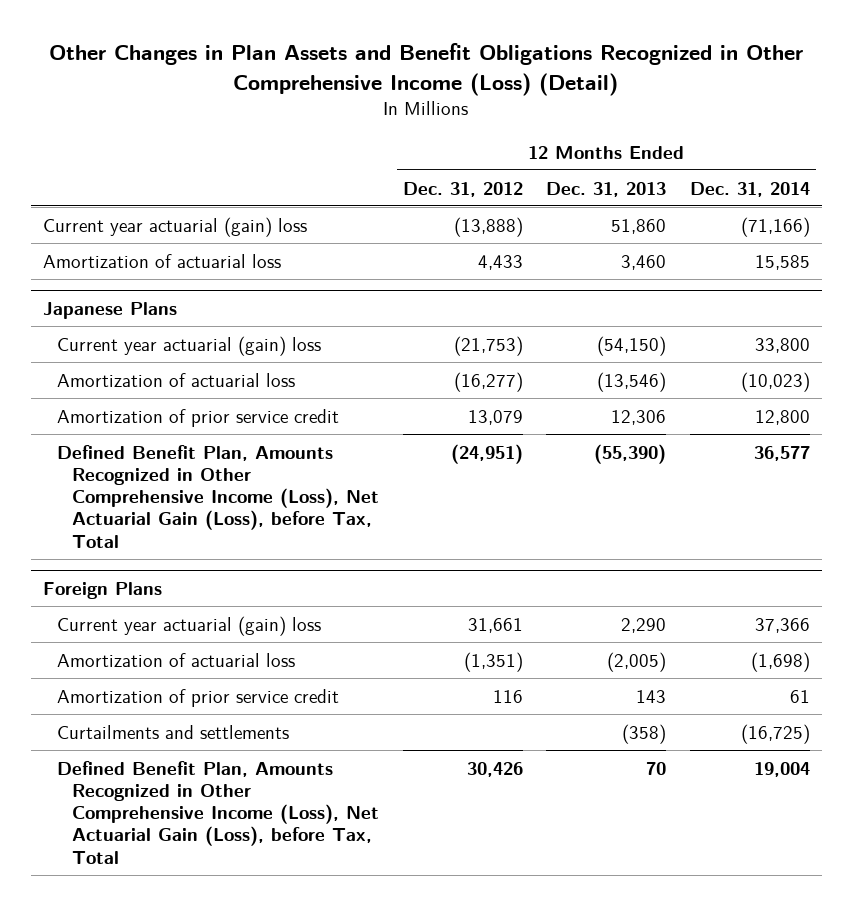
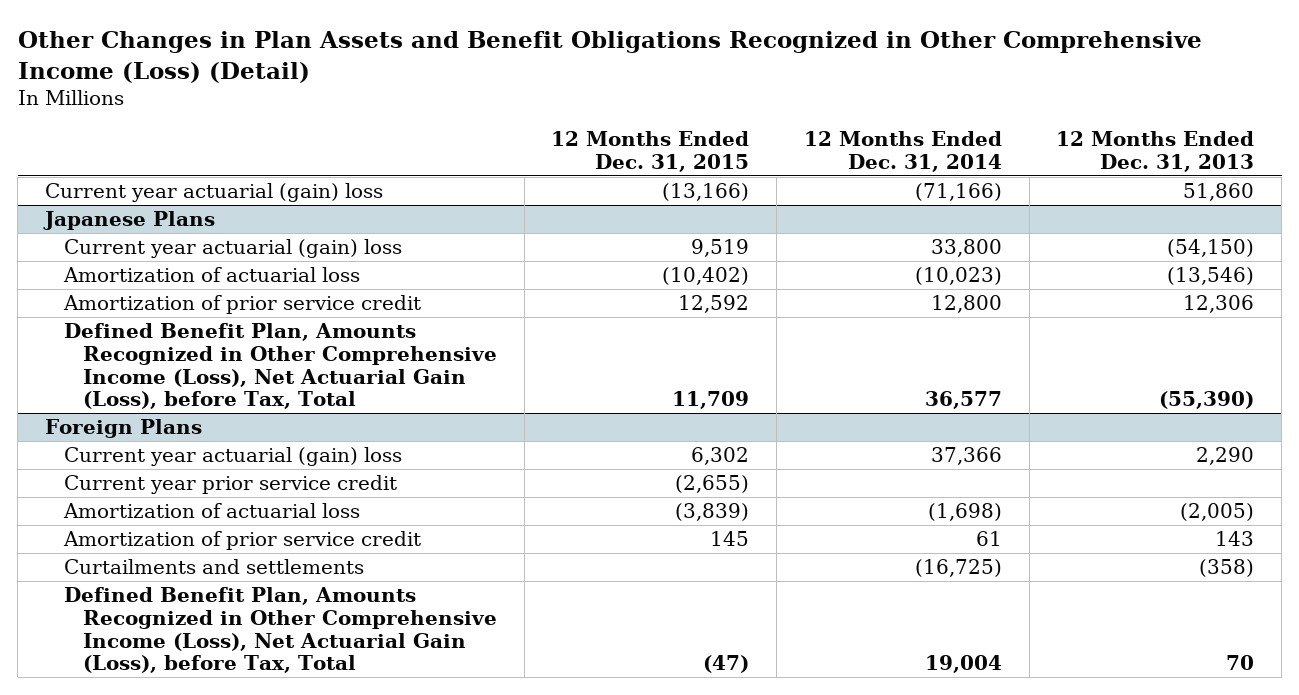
[402,181,523,197] Dec. 31, 2012 -> none
none -> [551,131,750,173] 12 Months Ended Dec. 31, 2015
[42,253,281,268] Amortization of actuarial loss -> none
none -> [63,475,397,495] Current year prior service credit

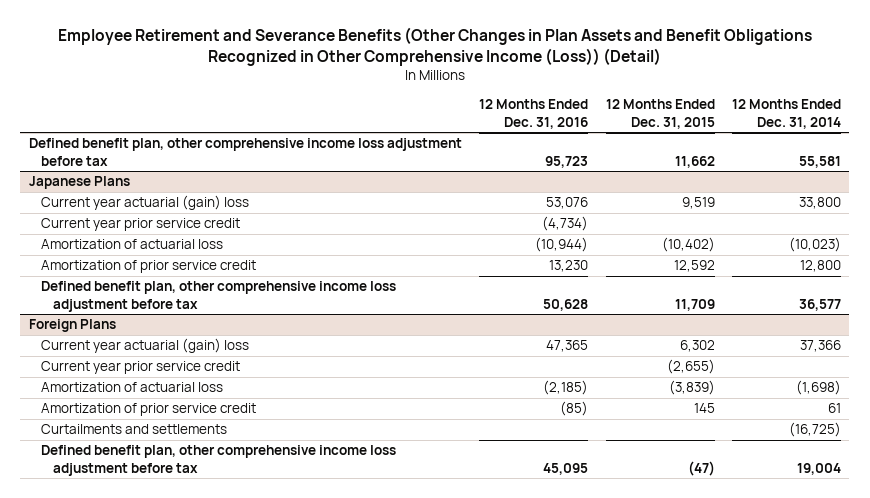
[17,31,1202,83] Other Changes in Plan Assets and Benefit Obligations Recognized in Other Comprehensive Income (Loss) (Detail) -> [57,27,812,67] Employee Retirement and Severance Benefits (Other Changes in Plan Assets and Benefit Obligations Recognized in Other Comprehensive Income (Loss)) (Detail)
[1056,131,1255,173] 12 Months Ended Dec. 31, 2013 -> none
none -> [479,99,589,129] 12 Months Ended Dec. 31, 2016
[44,183,383,203] Current year actuarial (gain) loss -> none
none -> [29,138,463,166] Defined benefit plan, other comprehensive income loss adjustment before tax
none -> [40,218,240,232] Current year prior service credit
[63,323,497,410] Defined Benefit Plan, Amounts Recognized in Other Comprehensive Income (Loss), Net Actuarial Gain (Loss), before Tax, Total -> [40,281,396,312] Defined benefit plan, other comprehensive income loss adjustment before tax
[63,587,497,674] Defined Benefit Plan, Amounts Recognized in Other Comprehensive Income (Loss), Net Actuarial Gain (Loss), before Tax, Total -> [40,445,396,476] Defined benefit plan, other comprehensive income loss adjustment before tax

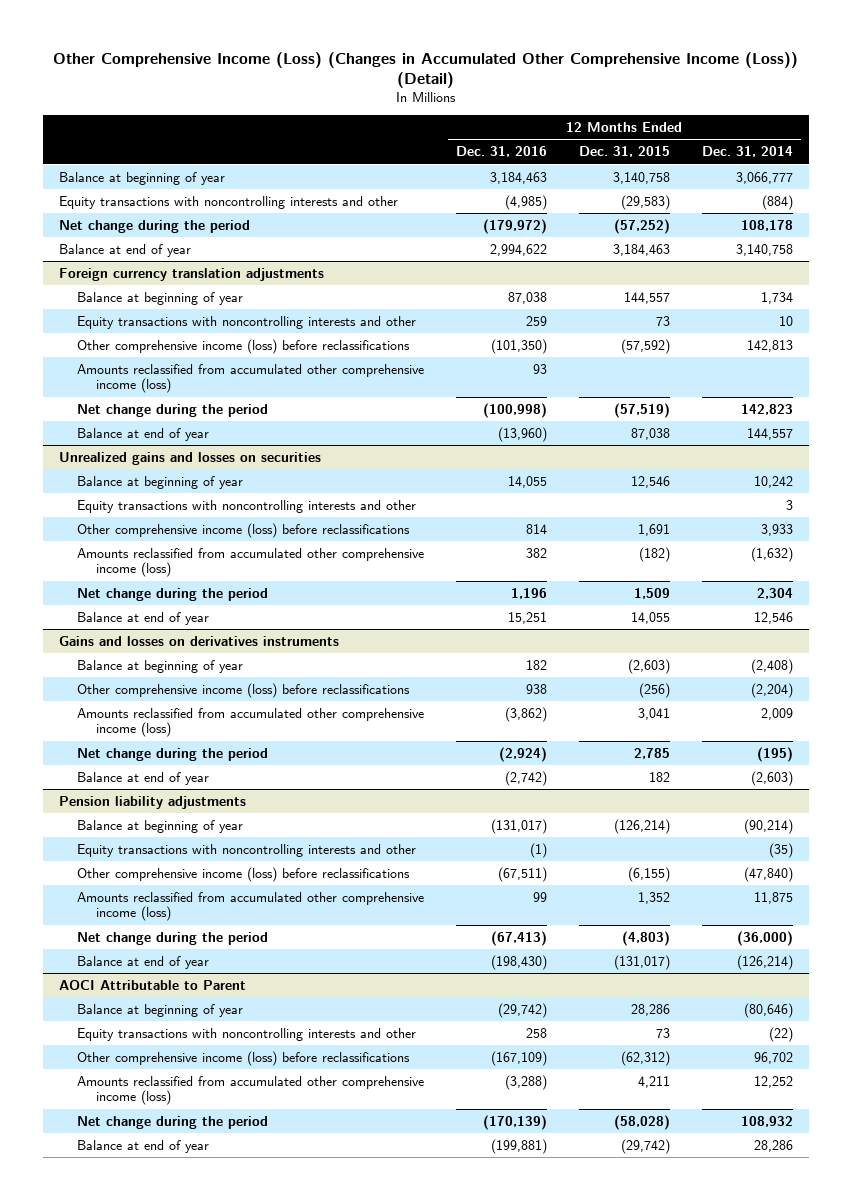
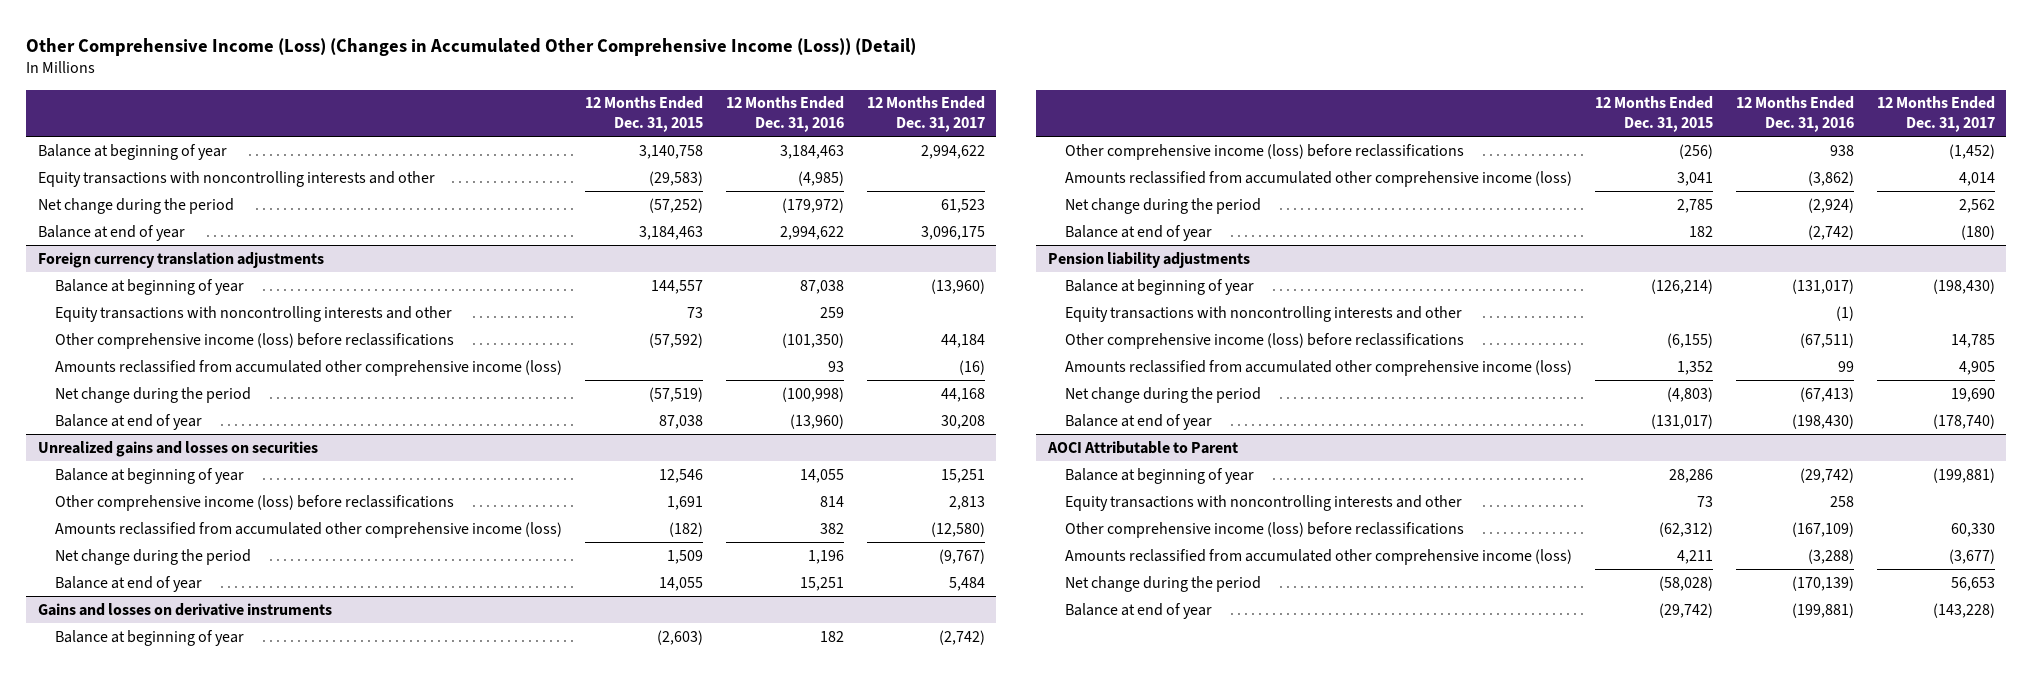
[701,146,793,158] Dec. 31, 2014 -> none
none -> [866,96,985,133] 12 Months Ended Dec. 31, 2017
[77,499,417,513] Equity transactions with noncontrolling interests and other -> none
[58,635,339,646] Gains and losses on derivatives instruments -> [37,602,332,616] Gains and losses on derivative instruments

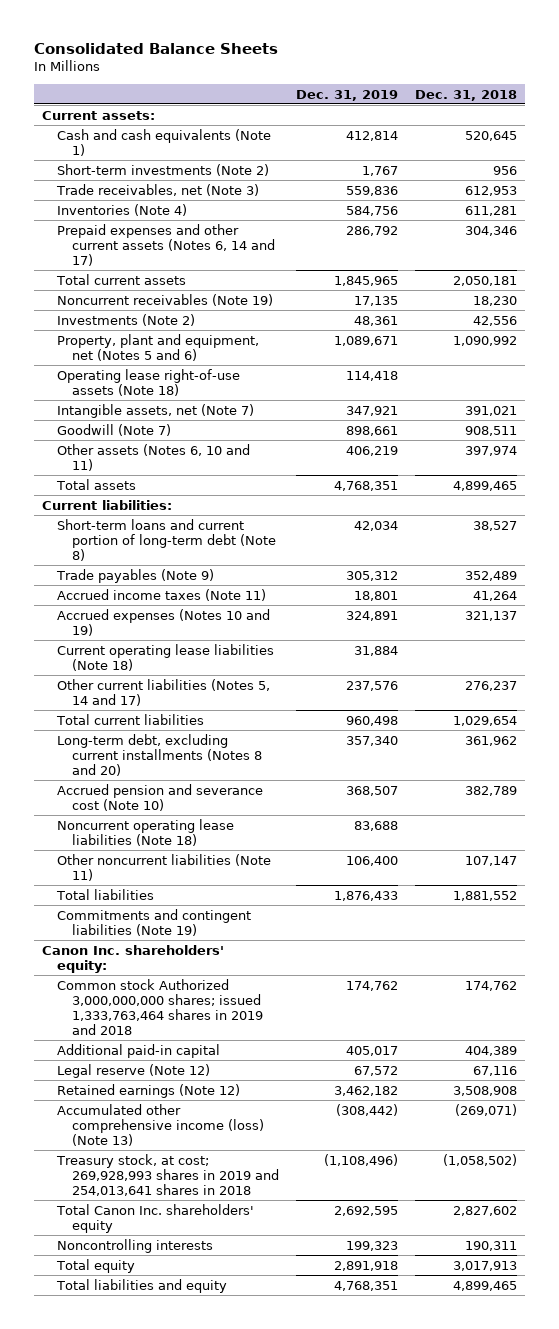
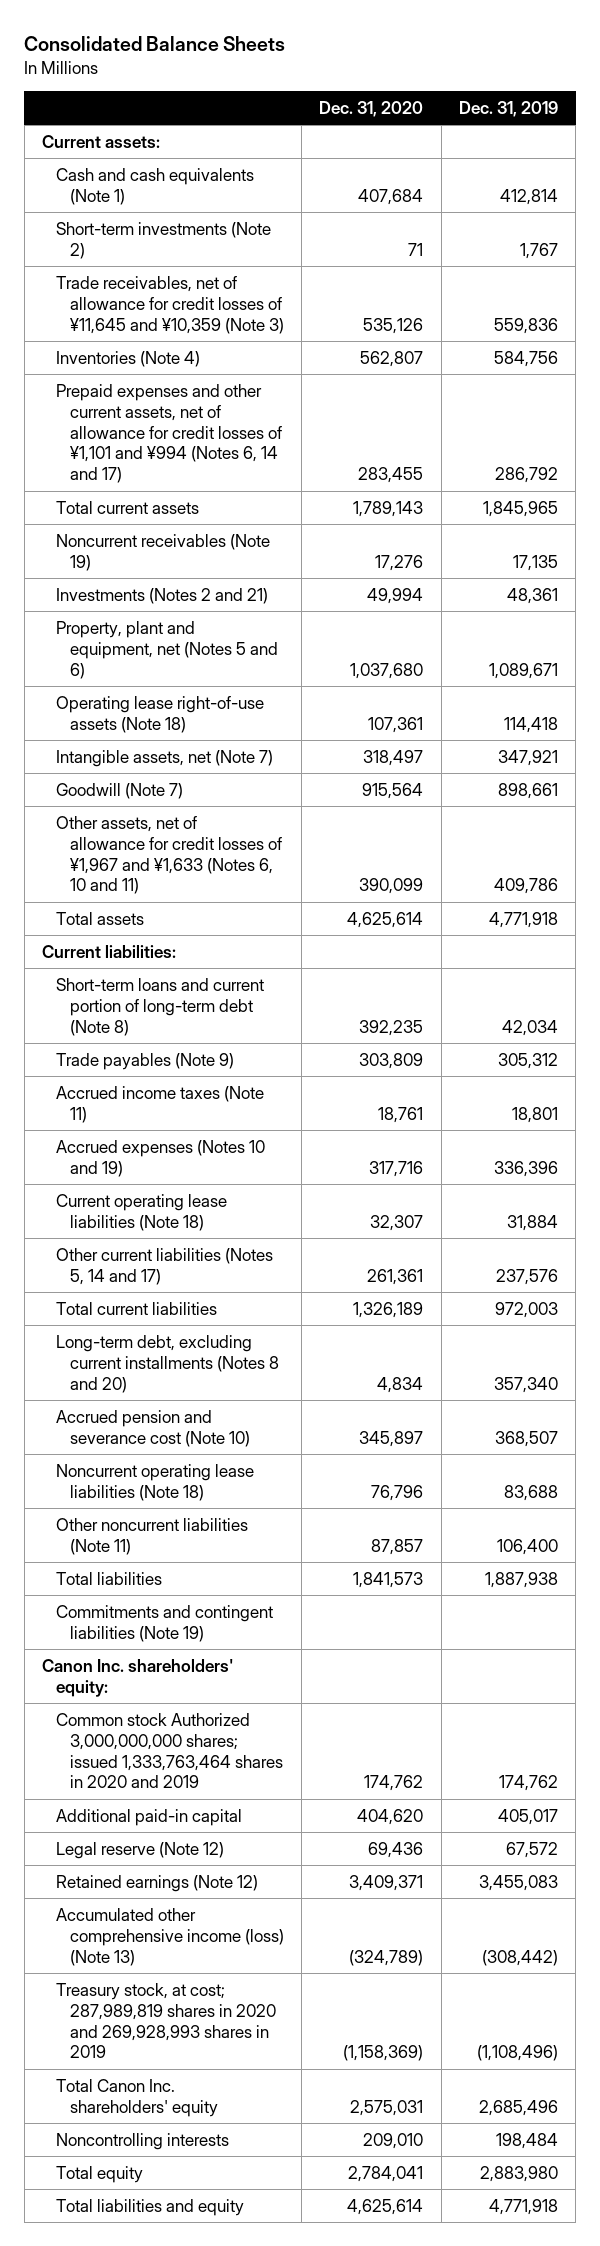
[414,89,517,101] Dec. 31, 2018 -> none
none -> [319,100,424,117] Dec. 31, 2020
[55,183,259,196] Trade receivables, net (Note 3) -> [55,275,285,334] Trade receivables, net of allowance for credit losses of ¥11,645 and ¥10,359 (Note 3)
[56,223,275,266] Prepaid expenses and other current assets (Notes 6, 14 and 17) -> [55,383,283,484] Prepaid expenses and other current assets, net of allowance for credit losses of ¥1,101 and ¥994 (Notes 6, 14 and 17)
[56,313,195,326] Investments (Note 2) -> [55,587,268,604] Investments (Notes 2 and 21)
[56,443,250,471] Other assets (Notes 6, 10 and 11) -> [55,815,283,895] Other assets, net of allowance for credit losses of ¥1,967 and ¥1,633 (Notes 6, 10 and 11)
[345,445,398,456] 406,219 -> [493,878,558,895] 409,786
[333,480,398,491] 4,768,351 -> [488,911,558,928] 4,771,918
[345,610,398,621] 324,891 -> [493,1160,558,1177] 336,396
[345,715,398,726] 960,498 -> [494,1301,558,1318] 972,003
[333,890,398,901] 1,876,433 -> [484,1571,558,1588] 1,887,938
[56,978,263,1035] Common stock Authorized 3,000,000,000 shares; issued 1,333,763,464 shares in 2019 and 2018 -> [55,1712,284,1789] Common stock Authorized 3,000,000,000 shares; issued 1,333,763,464 shares in 2020 and 2019
[333,1085,398,1096] 3,462,182 -> [478,1874,558,1891] 3,455,083
[55,1153,279,1196] Treasury stock, at cost; 269,928,993 shares in 2019 and 254,013,641 shares in 2018 -> [55,1982,277,2059] Treasury stock, at cost; 287,989,819 shares in 2020 and 269,928,993 shares in 2019
[333,1205,398,1216] 2,692,595 -> [478,2099,558,2116] 2,685,496
[345,1240,398,1251] 199,323 -> [495,2132,558,2149] 198,484
[333,1260,398,1271] 2,891,918 -> [479,2165,558,2182] 2,883,980
[333,1280,398,1291] 4,768,351 -> [488,2198,558,2215] 4,771,918

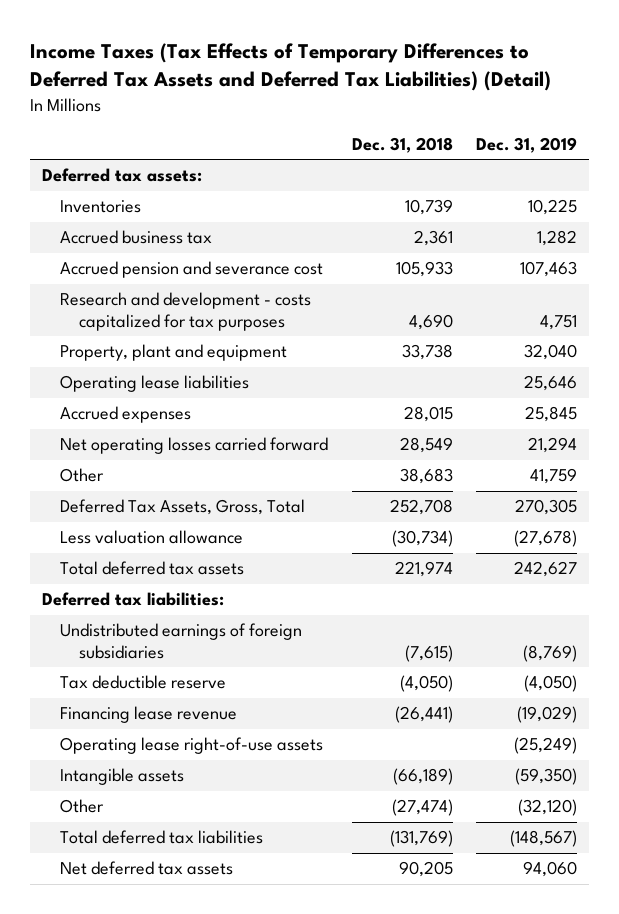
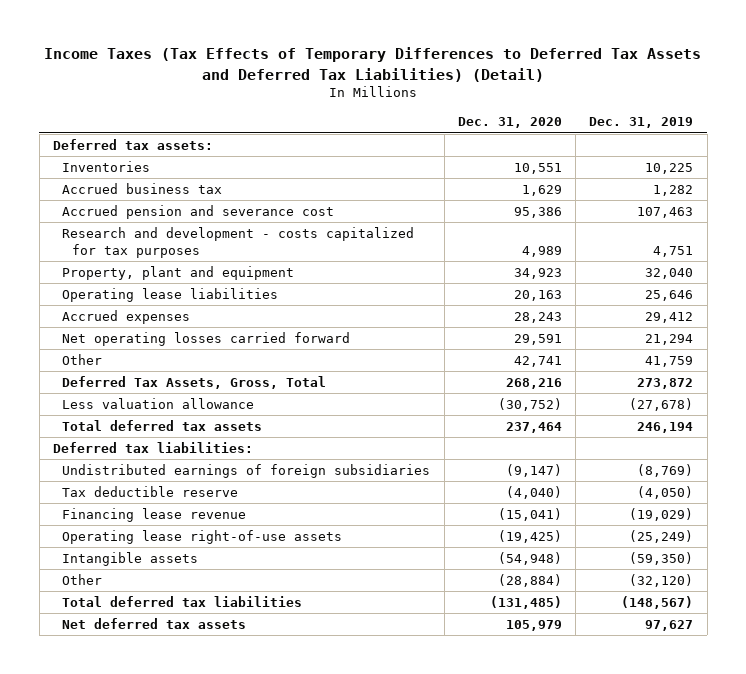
[351,136,453,153] Dec. 31, 2018 -> none
none -> [457,117,562,129] Dec. 31, 2020
[525,406,578,423] 25,845 -> [645,311,694,323] 29,412
[515,499,578,516] 270,305 -> [637,377,694,389] 273,872
[514,561,578,578] 242,627 -> [637,421,694,433] 246,194
[523,861,578,878] 94,060 -> [645,619,694,631] 97,627

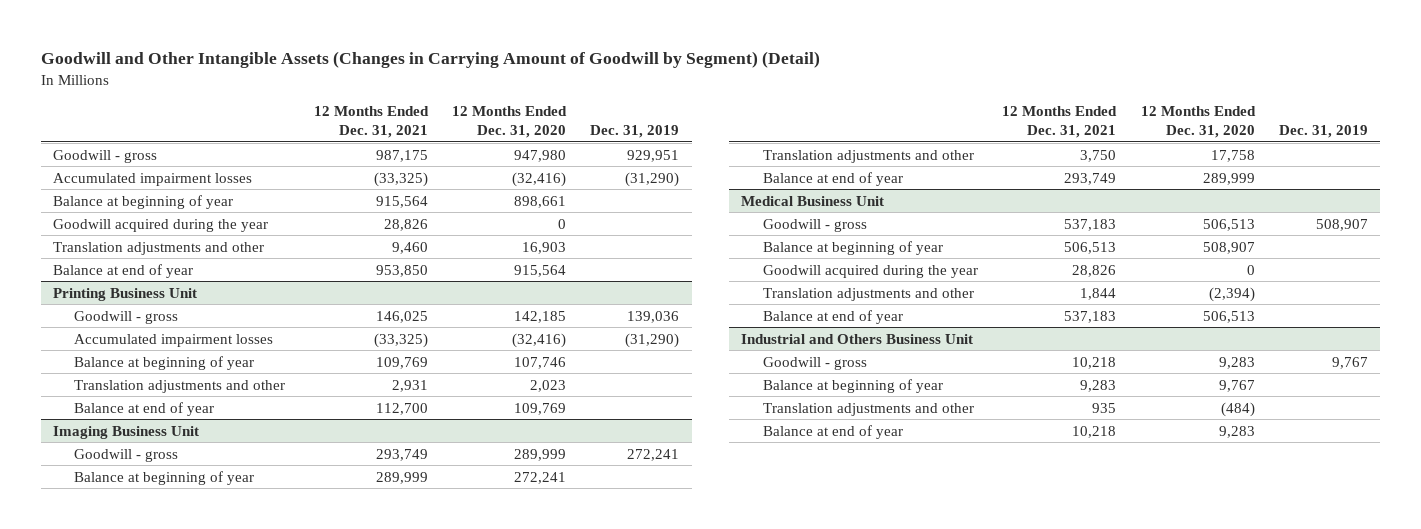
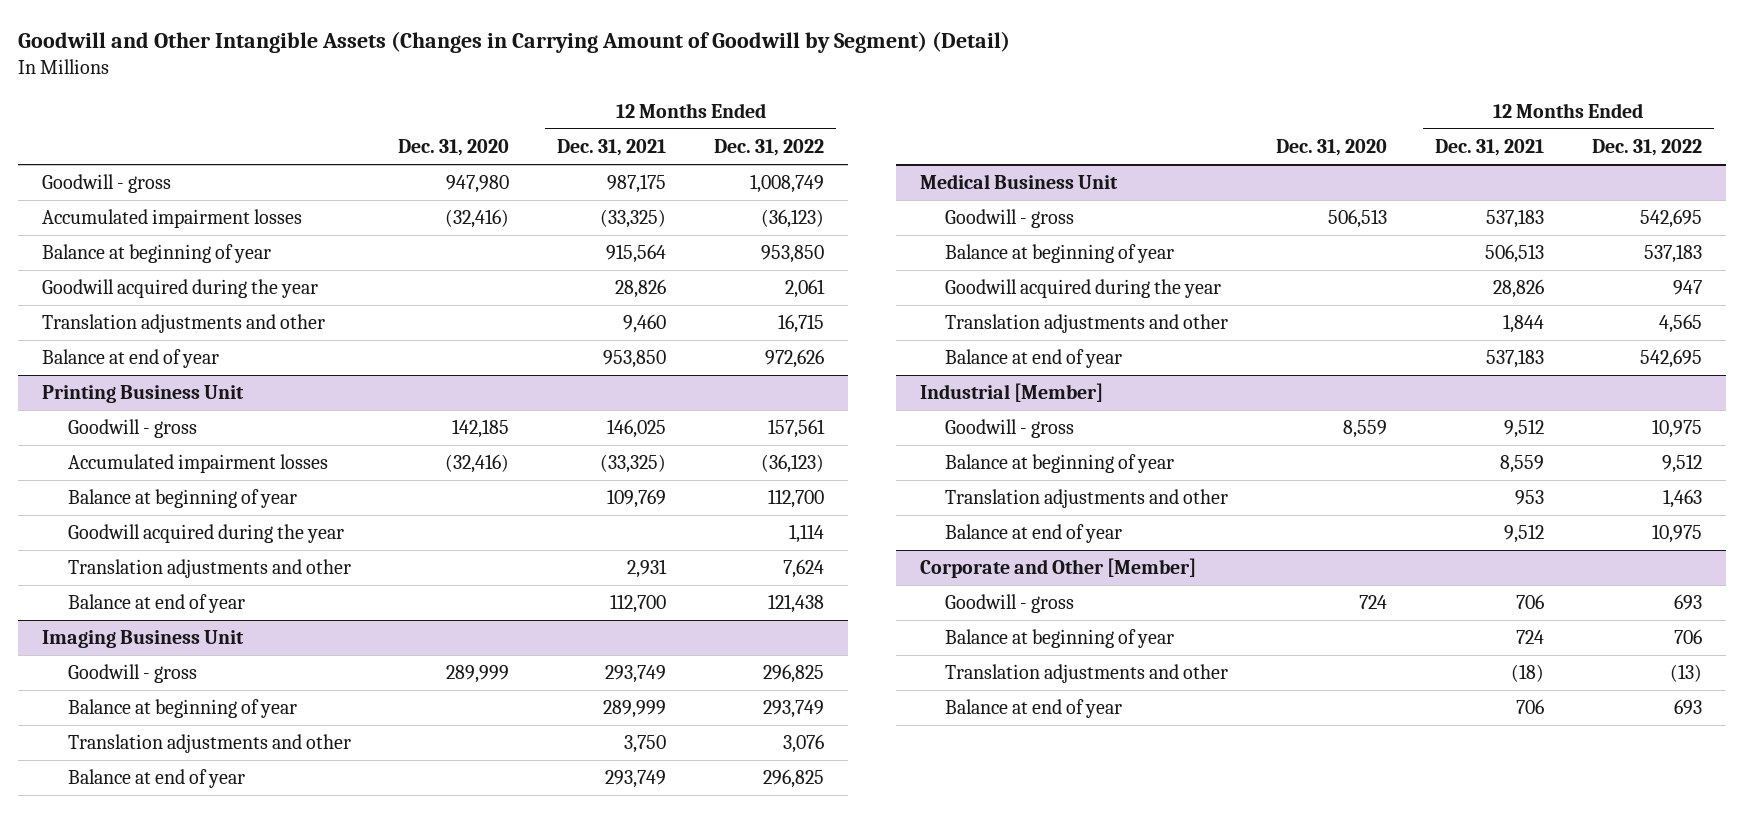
[452,106,568,138] 12 Months Ended Dec. 31, 2020 -> none
[590,124,680,138] Dec. 31, 2019 -> none
none -> [398,139,510,157] Dec. 31, 2020
none -> [713,139,824,157] Dec. 31, 2022
none -> [67,524,344,544] Goodwill acquired during the year
[741,333,974,344] Industrial and Others Business Unit -> none
none -> [919,383,1103,403] Industrial [Member]
[1072,356,1117,369] 10,218 -> [1503,419,1544,439] 9,512
[1080,379,1117,392] 9,283 -> [1499,455,1544,474] 8,559
[1092,402,1117,413] 935 -> [1514,490,1544,506] 953
[1072,425,1117,438] 10,218 -> [1503,524,1544,544] 9,512
none -> [919,558,1196,579] Corporate and Other [Member]
none -> [945,594,1075,614] Goodwill - gross
none -> [945,629,1175,649] Balance at beginning of year
none -> [945,664,1229,684] Translation adjustments and other
none -> [945,699,1123,719] Balance at end of year

